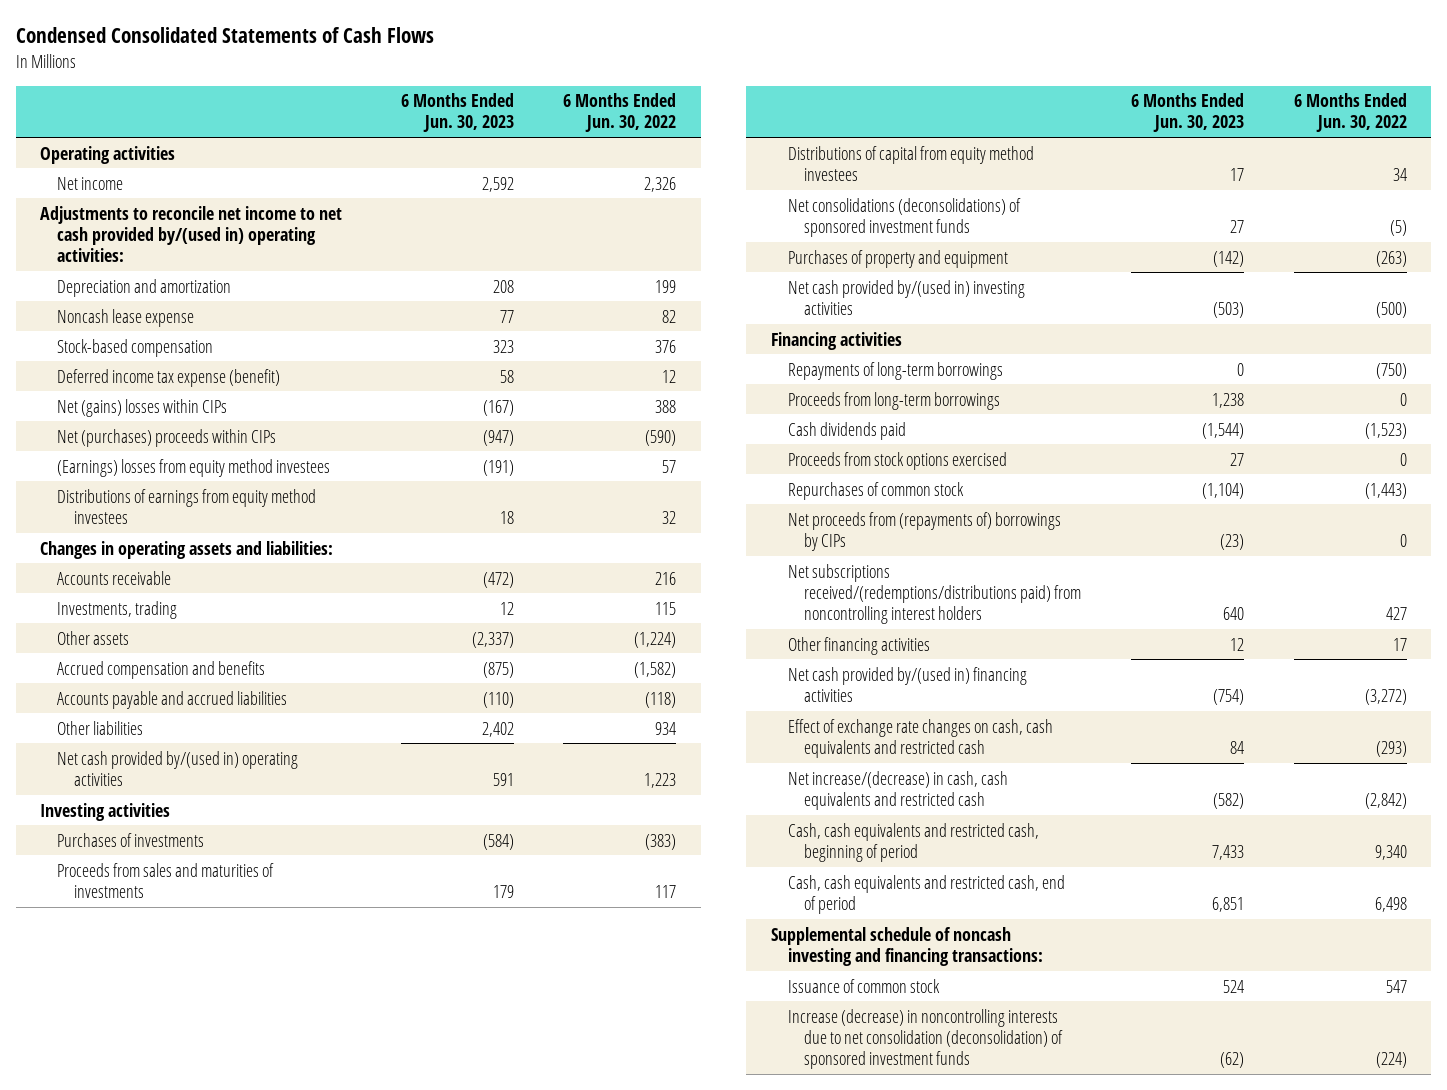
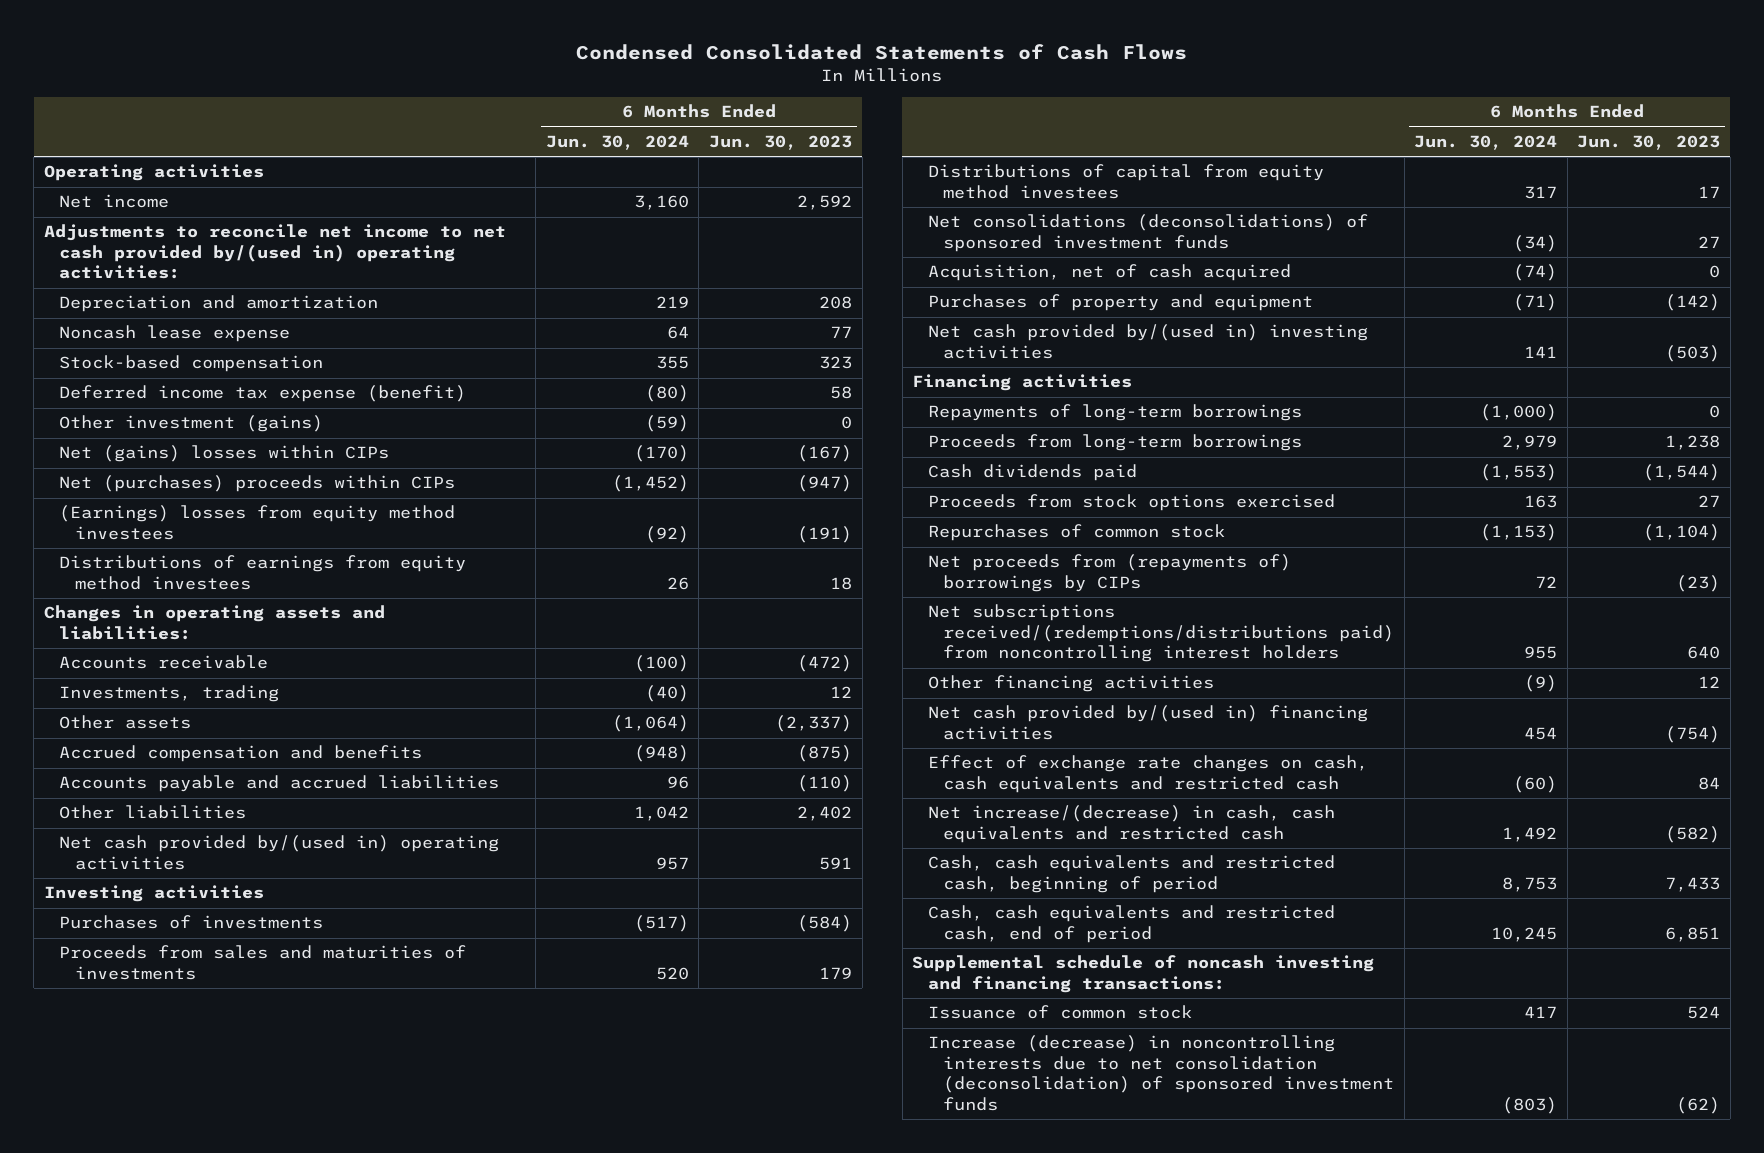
[563,93,677,133] 6 Months Ended Jun. 30, 2022 -> none
none -> [545,134,689,150] Jun. 30, 2024
none -> [59,415,324,433] Other investment (gains)
none -> [927,264,1291,282] Acquisition, net of cash acquired

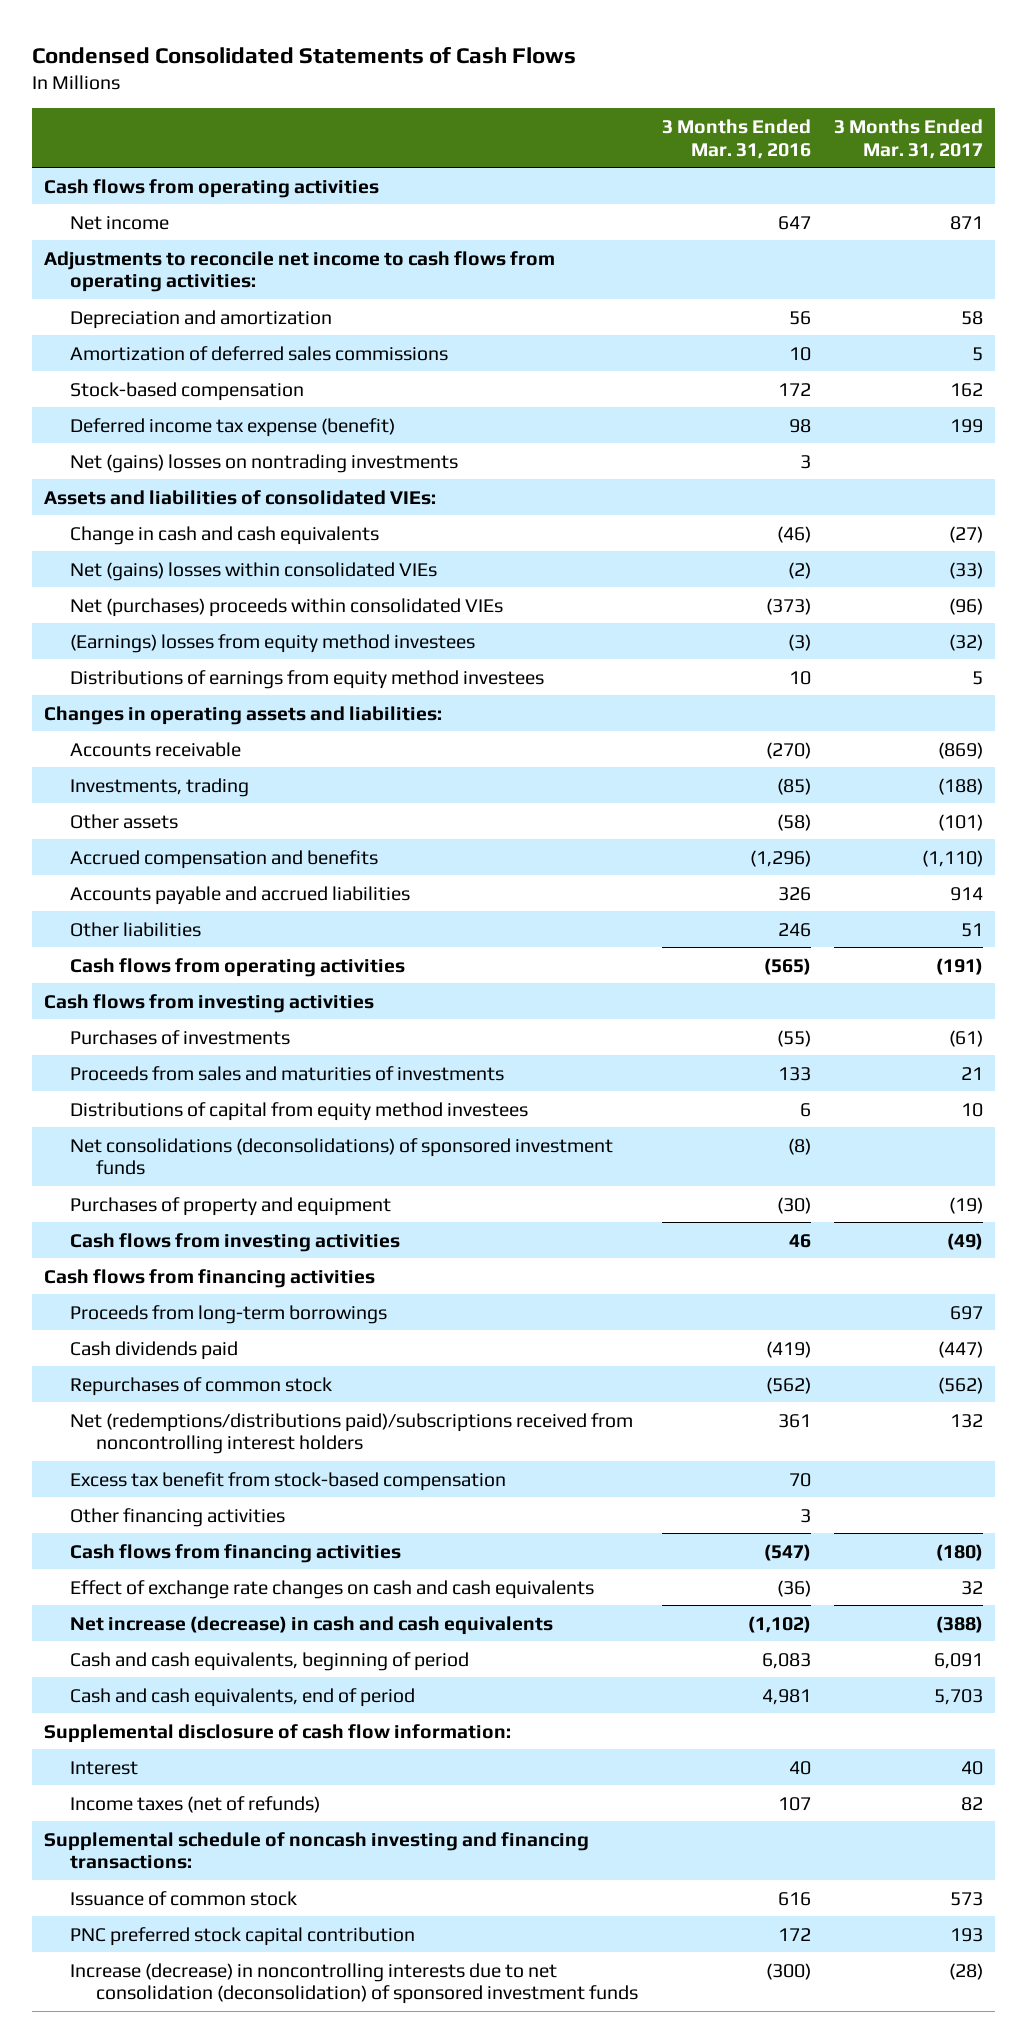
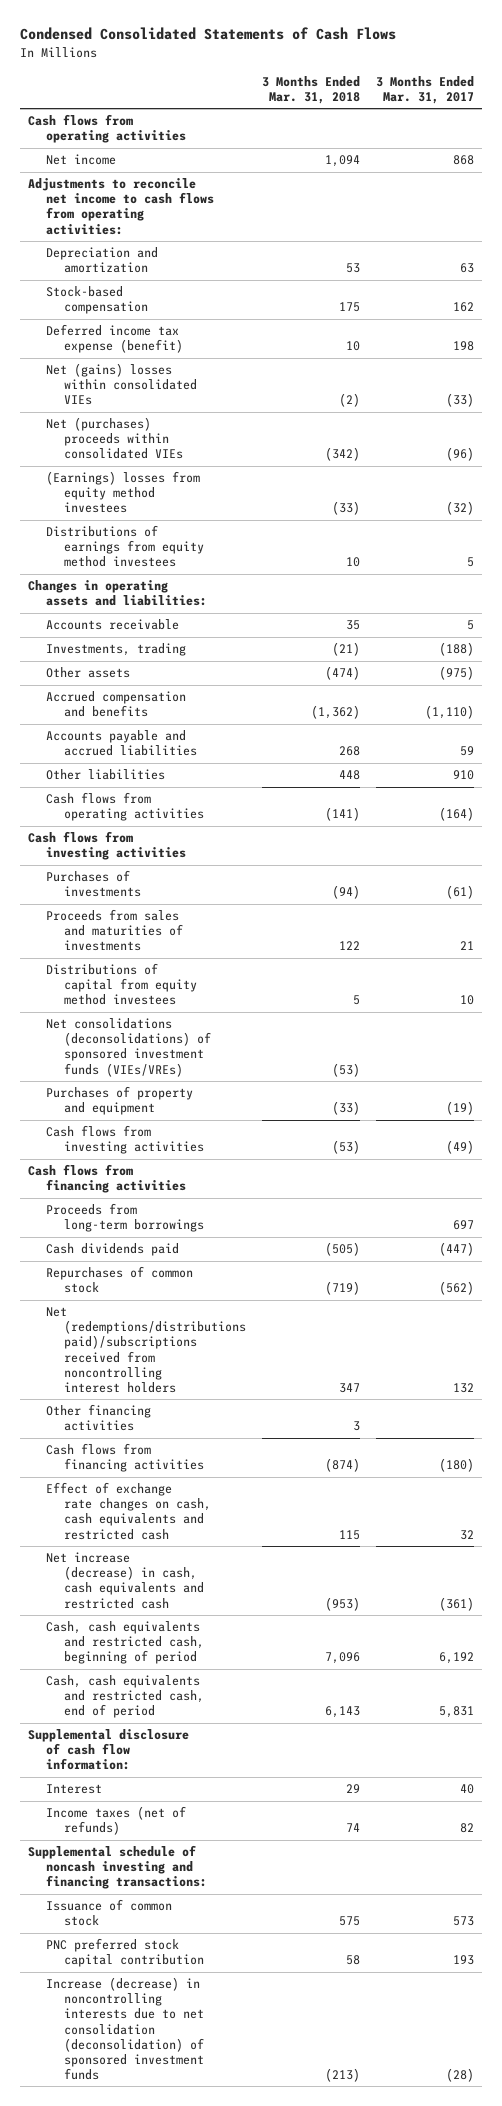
[661,119,811,159] 3 Months Ended Mar. 31, 2016 -> none
none -> [261,75,360,104] 3 Months Ended Mar. 31, 2018
[950,215,984,230] 871 -> [453,155,475,166] 868
[70,345,449,361] Amortization of deferred sales commissions -> none
[961,310,984,325] 58 -> [460,263,475,274] 63
[70,453,459,473] Net (gains) losses on nontrading investments -> none
[44,489,437,505] Assets and liabilities of consolidated VIEs: -> none
[70,525,380,545] Change in cash and cash equivalents -> none
[950,418,984,433] 199 -> [453,341,475,352] 198
[938,741,984,759] (869) -> [467,620,475,631] 5
[938,813,984,831] (101) -> [439,666,475,681] (975)
[950,886,984,901] 914 -> [460,746,475,757] 59
[961,922,984,937] 51 -> [453,770,475,781] 910
[936,957,984,975] (191) -> [439,807,475,822] (164)
[70,1137,614,1176] Net consolidations (deconsolidations) of sponsored investment funds -> [45,1018,211,1077] Net consolidations (deconsolidations) of sponsored investment funds (VIEs/VREs)
[70,1471,507,1491] Excess tax benefit from stock-based compensation -> none
[70,1579,595,1599] Effect of exchange rate changes on cash and cash equivalents -> [45,1482,211,1540] Effect of exchange rate changes on cash, cash equivalents and restricted cash
[70,1615,554,1635] Net increase (decrease) in cash and cash equivalents -> [45,1552,204,1609] Net increase (decrease) in cash, cash equivalents and restricted cash
[936,1615,984,1633] (388) -> [439,1596,475,1611] (361)
[70,1651,470,1671] Cash and cash equivalents, beginning of period -> [45,1621,204,1665] Cash, cash equivalents and restricted cash, beginning of period
[934,1652,984,1669] 6,091 -> [439,1652,475,1665] 6,192
[70,1687,416,1707] Cash and cash equivalents, end of period -> [45,1675,204,1719] Cash, cash equivalents and restricted cash, end of period
[934,1688,984,1705] 5,703 -> [439,1706,475,1719] 5,831

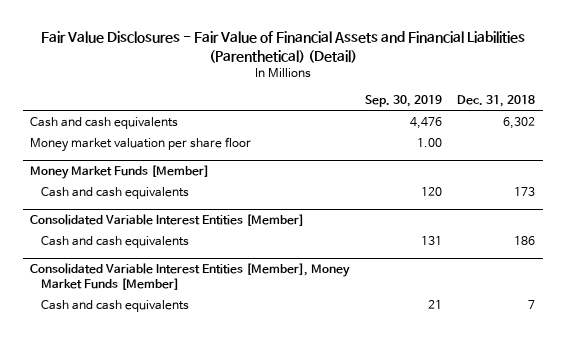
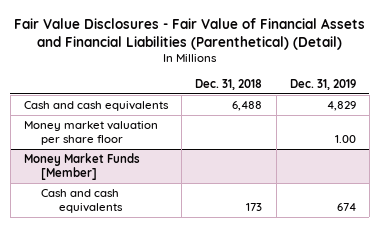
[364,95,442,108] Sep. 30, 2019 -> none
none -> [289,79,356,91] Dec. 31, 2019
[503,116,536,129] 6,302 -> [232,101,263,112] 6,488
[30,214,305,227] Consolidated Variable Interest Entities [Member] -> none
[41,235,190,248] Cash and cash equivalents -> none
[30,263,351,290] Consolidated Variable Interest Entities [Member], Money Market Funds [Member] -> none
[41,299,190,312] Cash and cash equivalents -> none

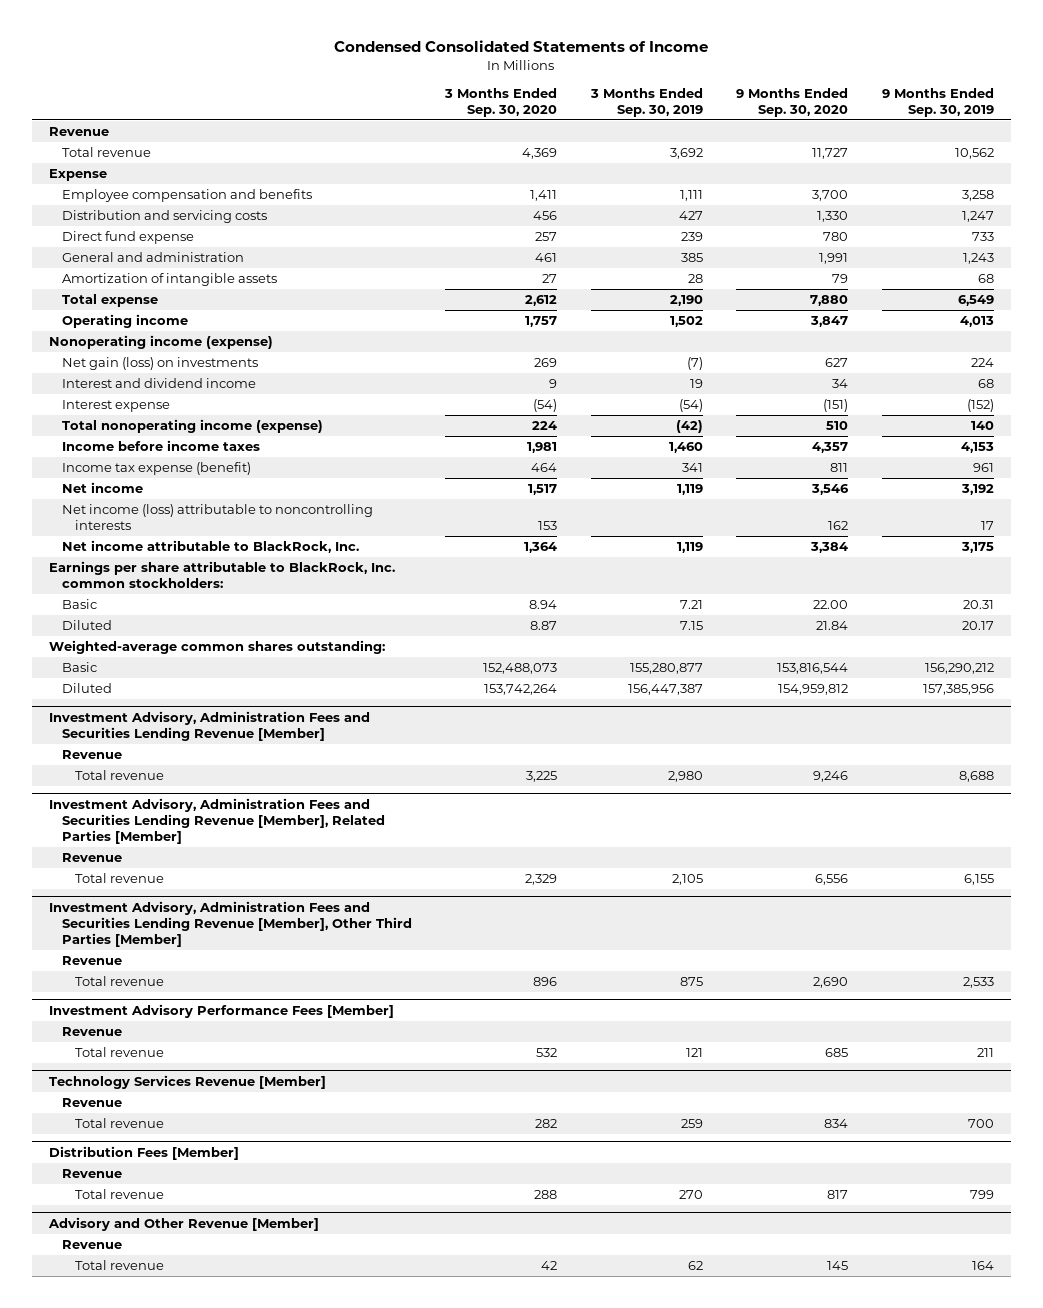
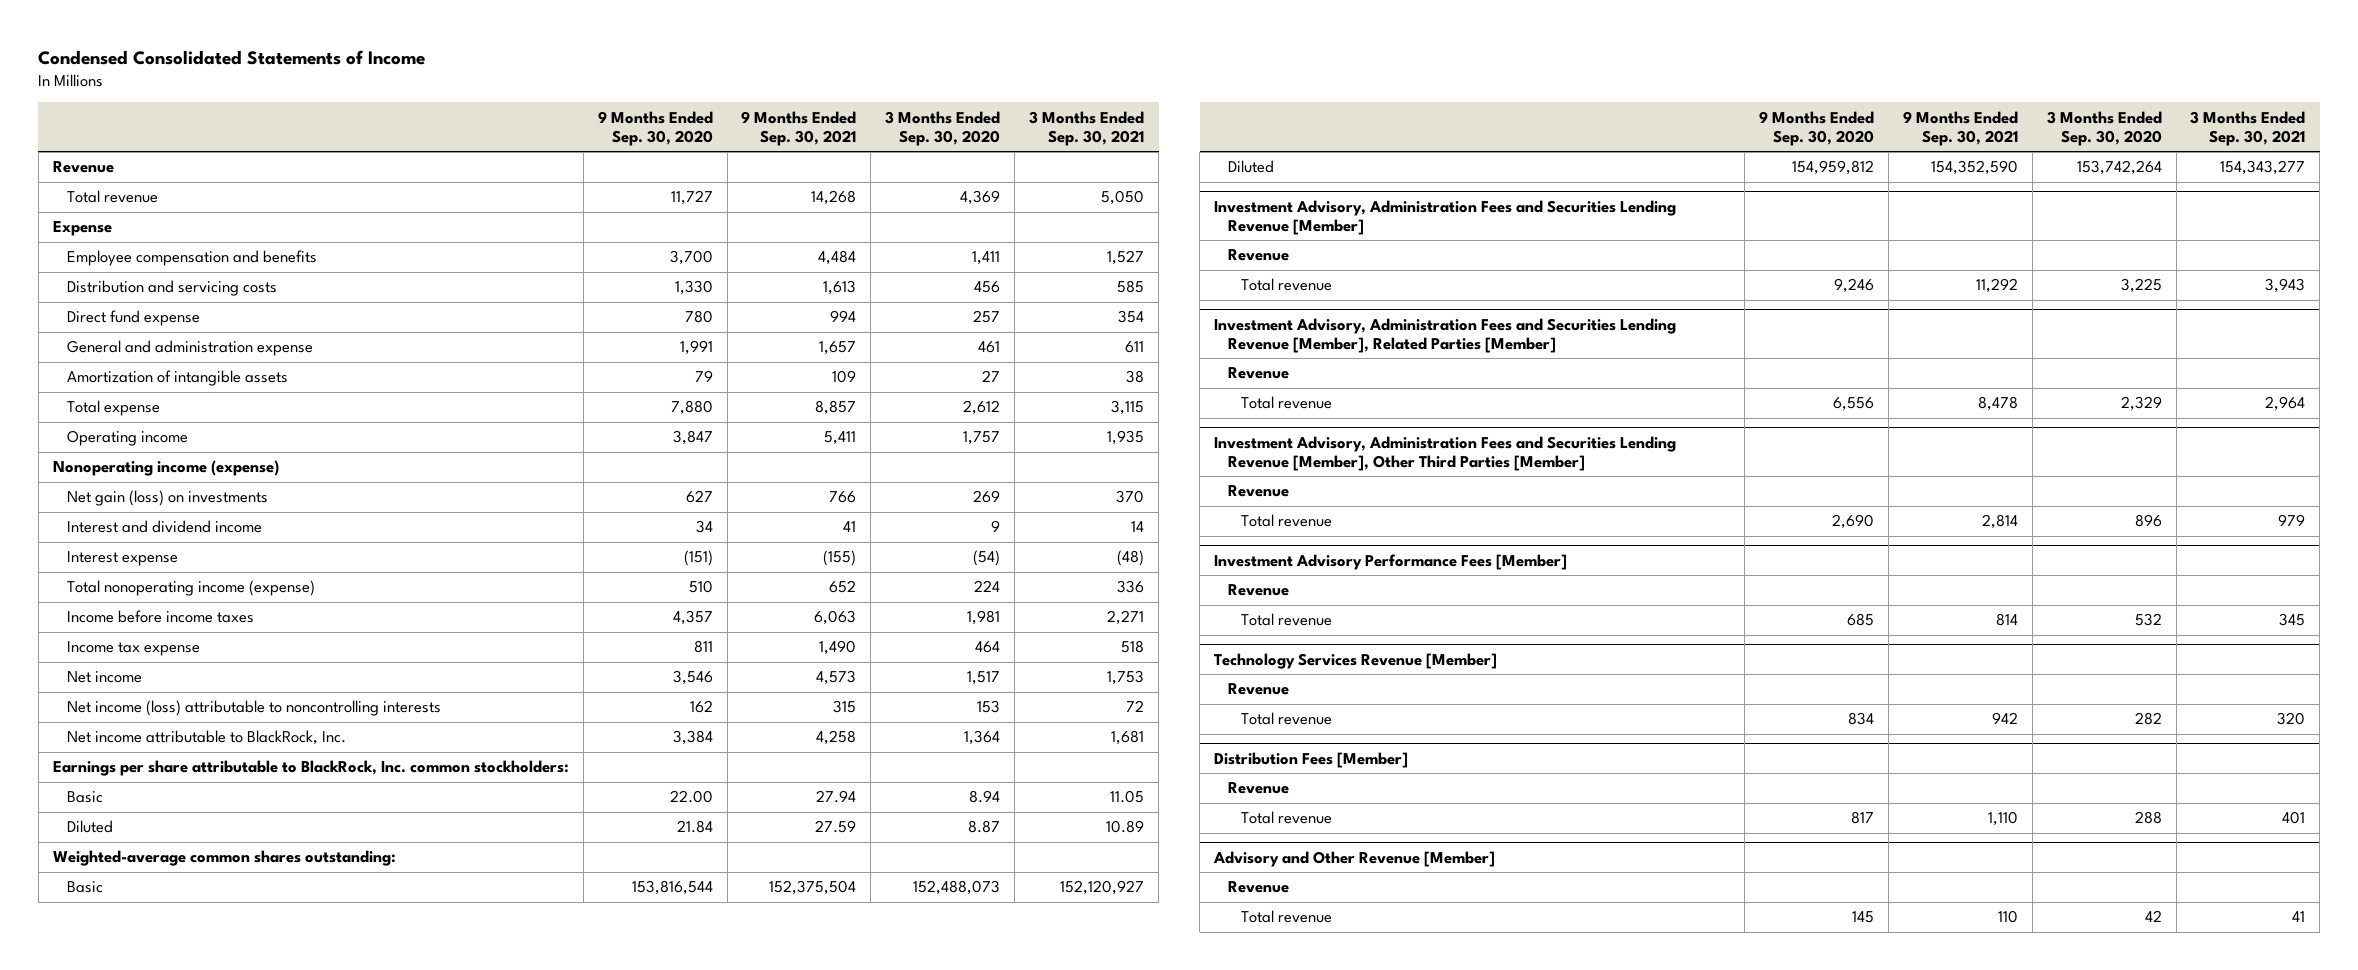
[589,87,703,117] 3 Months Ended Sep. 30, 2019 -> none
[881,87,994,117] 9 Months Ended Sep. 30, 2019 -> none
none -> [741,110,857,146] 9 Months Ended Sep. 30, 2021
none -> [1029,110,1145,146] 3 Months Ended Sep. 30, 2021
[61,252,244,263] General and administration -> [66,340,313,357] General and administration expense
[61,462,251,476] Income tax expense (benefit) -> [66,641,200,657] Income tax expense

